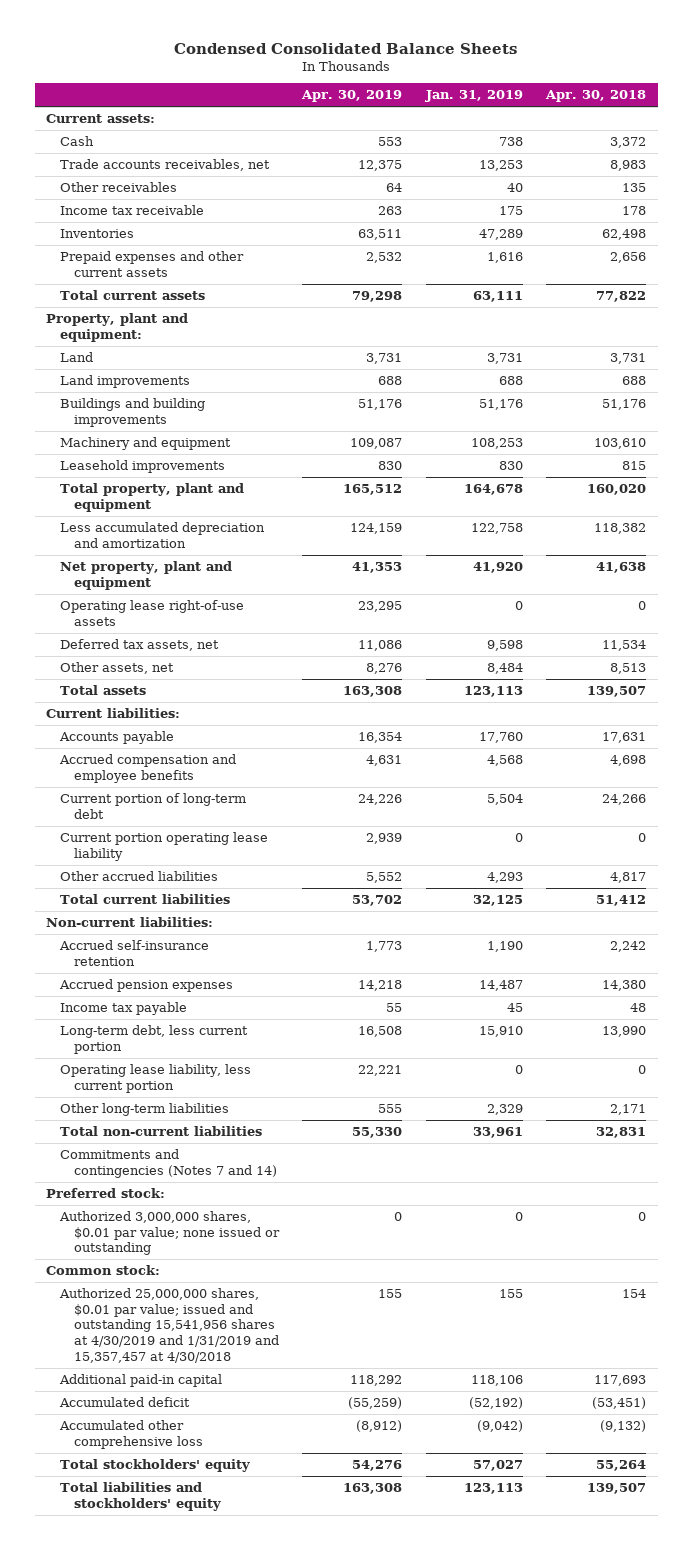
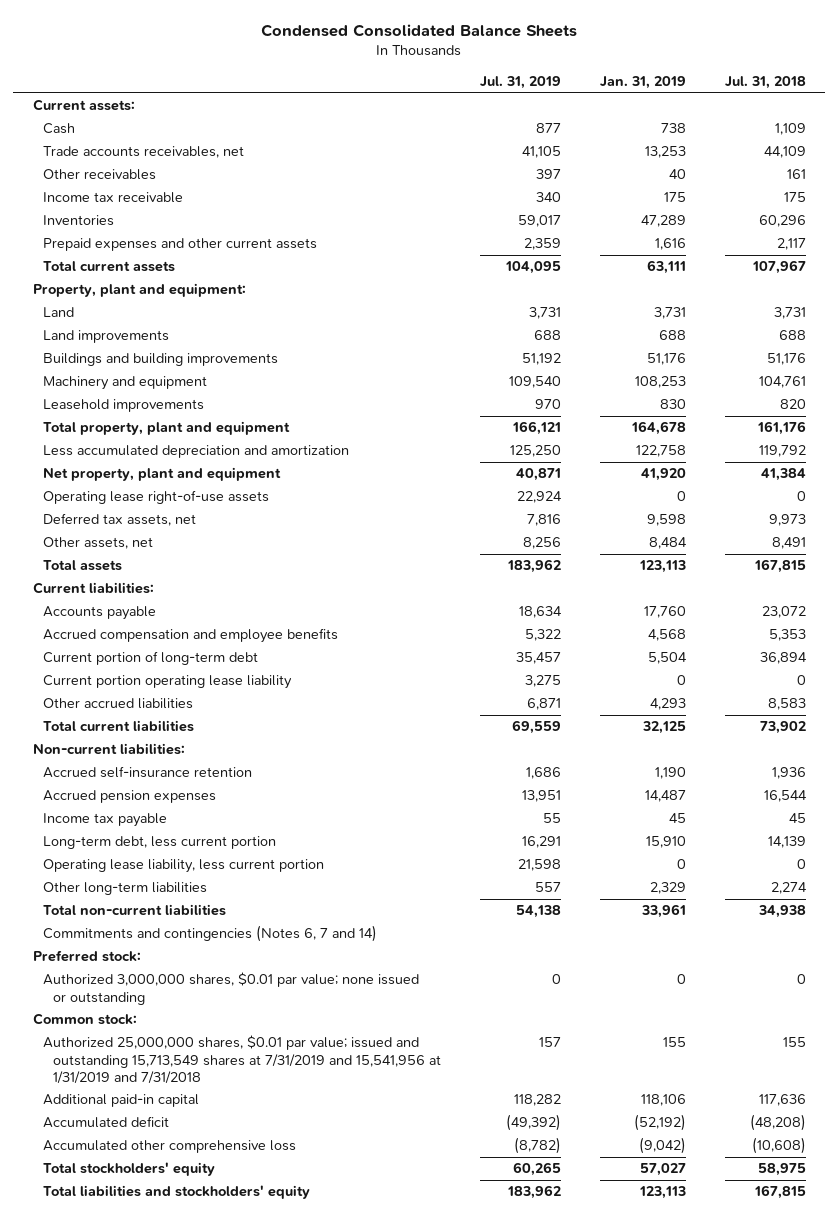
[301,90,403,103] Apr. 30, 2019 -> none
[545,90,647,103] Apr. 30, 2018 -> none
none -> [480,76,562,90] Jul. 31, 2019
none -> [724,76,806,90] Jul. 31, 2018
[59,1149,277,1178] Commitments and contingencies (Notes 7 and 14) -> [42,925,377,943] Commitments and contingencies (Notes 6, 7 and 14)
[58,1288,279,1363] Authorized 25,000,000 shares, $0.01 par value; issued and outstanding 15,541,956 shares at 4/30/2019 and 1/31/2019 and 15,357,457 at 4/30/2018 -> [42,1035,442,1084] Authorized 25,000,000 shares, $0.01 par value; issued and outstanding 15,713,549 shares at 7/31/2019 and 15,541,956 at 1/31/2019 and 7/31/2018

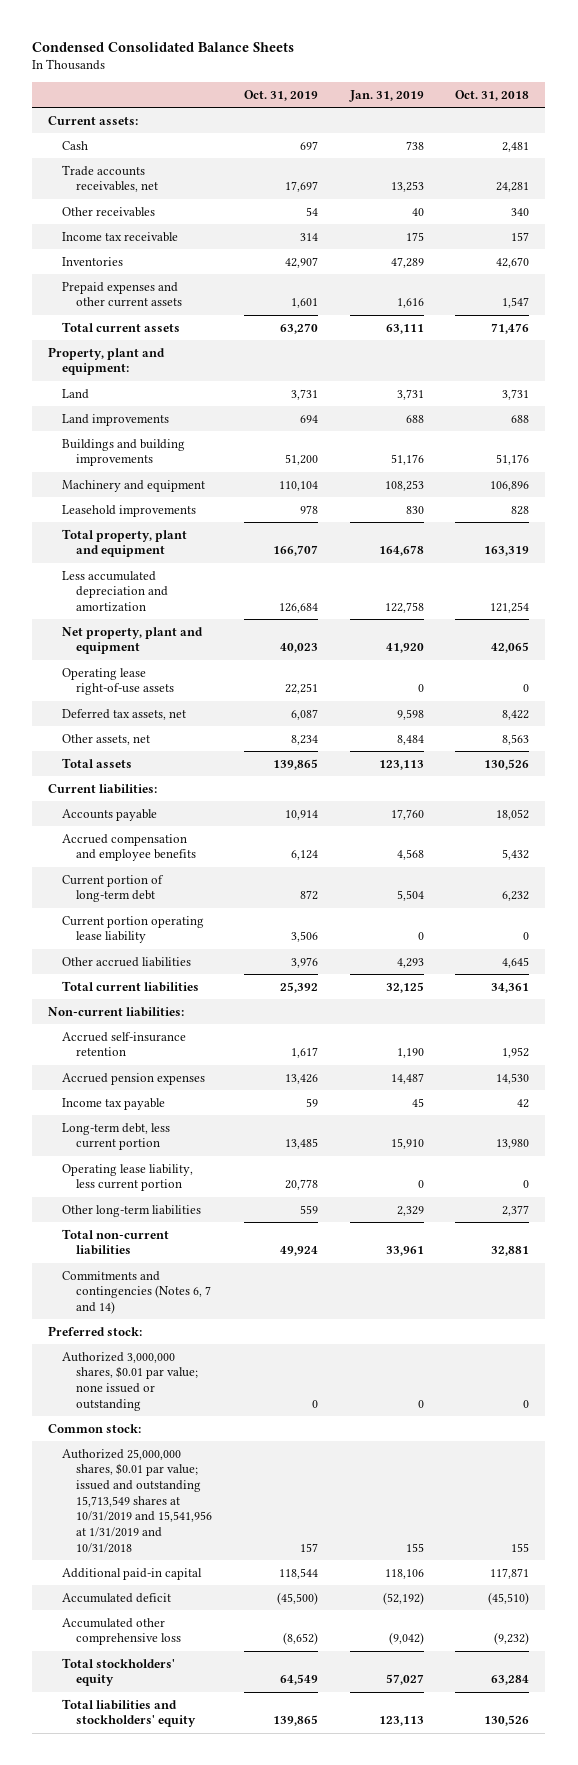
[480,76,562,90] Jul. 31, 2019 -> none
[724,76,806,90] Jul. 31, 2018 -> none
none -> [243,89,318,101] Oct. 31, 2019
none -> [455,89,530,101] Oct. 31, 2018
[42,1035,442,1084] Authorized 25,000,000 shares, $0.01 par value; issued and outstanding 15,713,549 shares at 7/31/2019 and 15,541,956 at 1/31/2019 and 7/31/2018 -> [62,1448,213,1553] Authorized 25,000,000 shares, $0.01 par value; issued and outstanding 15,713,549 shares at 10/31/2019 and 15,541,956 at 1/31/2019 and 10/31/2018

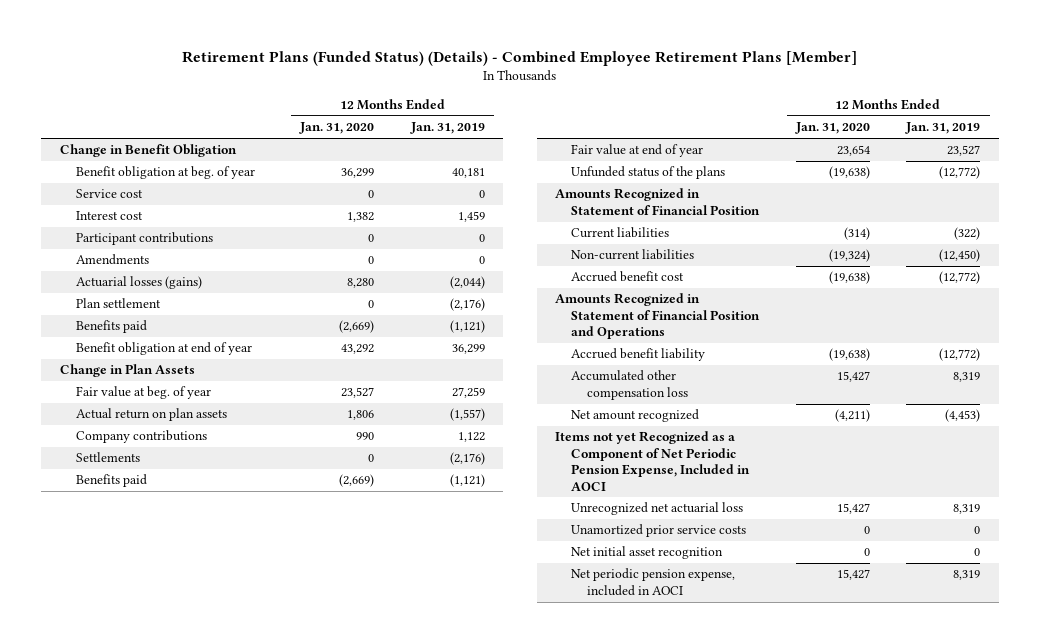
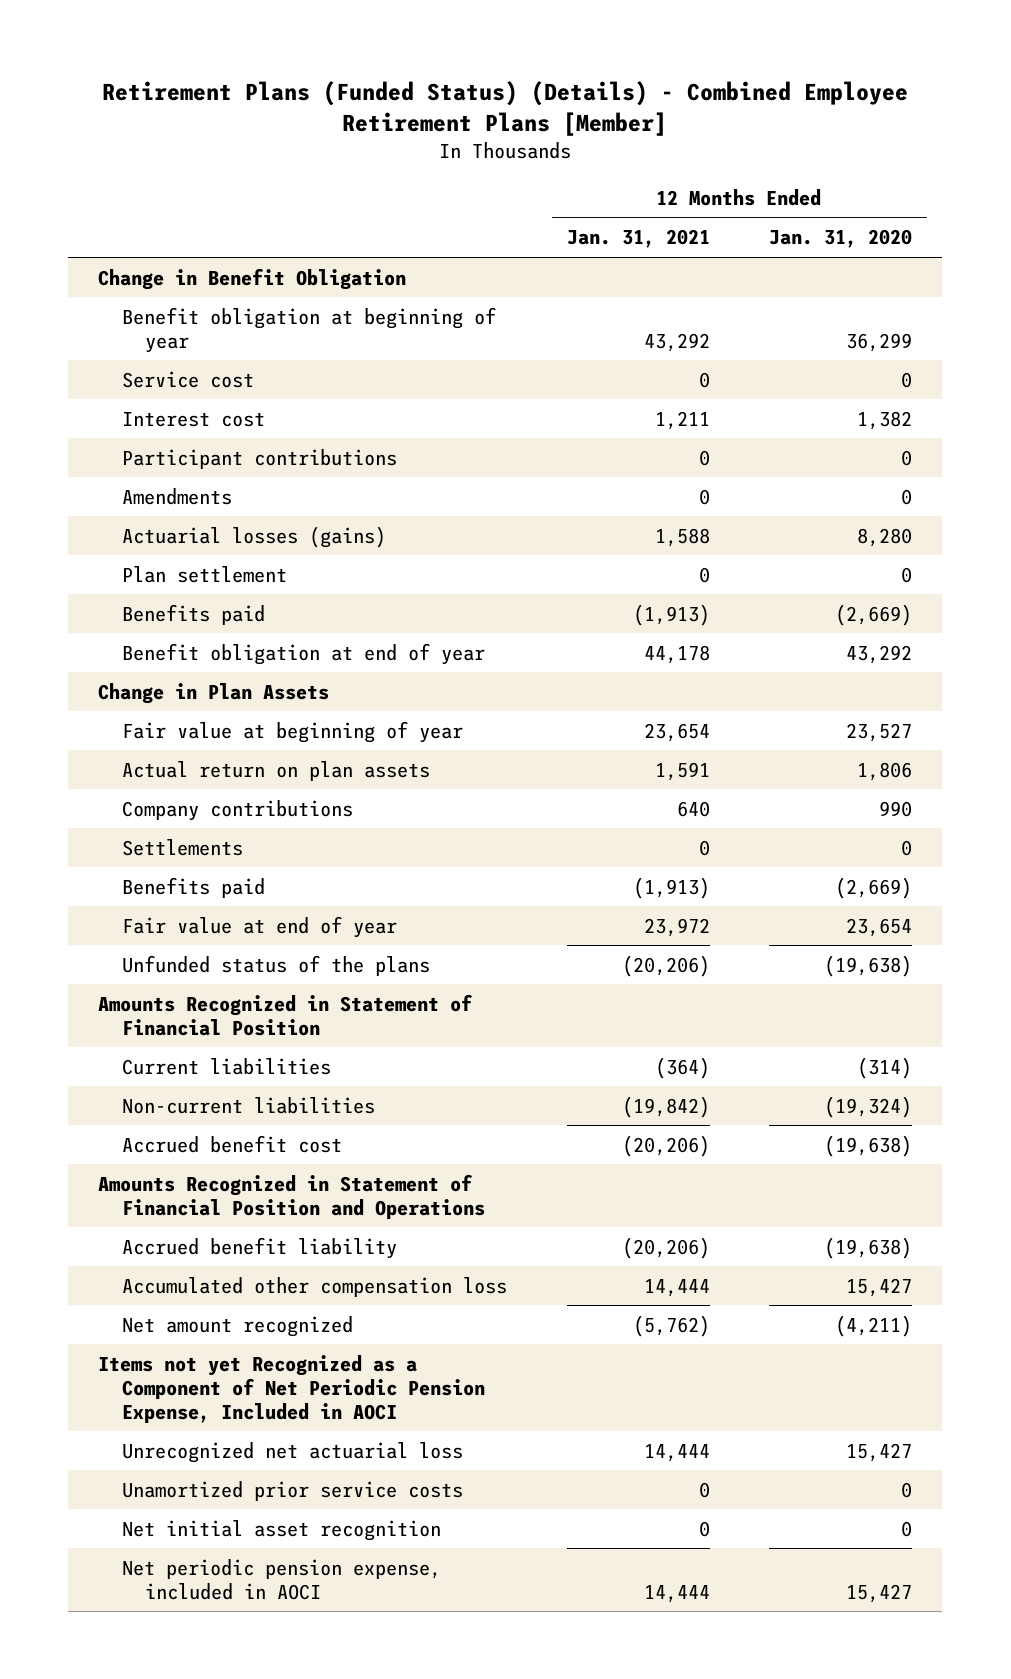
[409,122,485,135] Jan. 31, 2019 -> none
none -> [566,229,710,249] Jan. 31, 2021
[75,166,255,180] Benefit obligation at beg. of year -> [121,306,496,353] Benefit obligation at beginning of year
[75,386,211,400] Fair value at beg. of year -> [121,720,463,743] Fair value at beginning of year

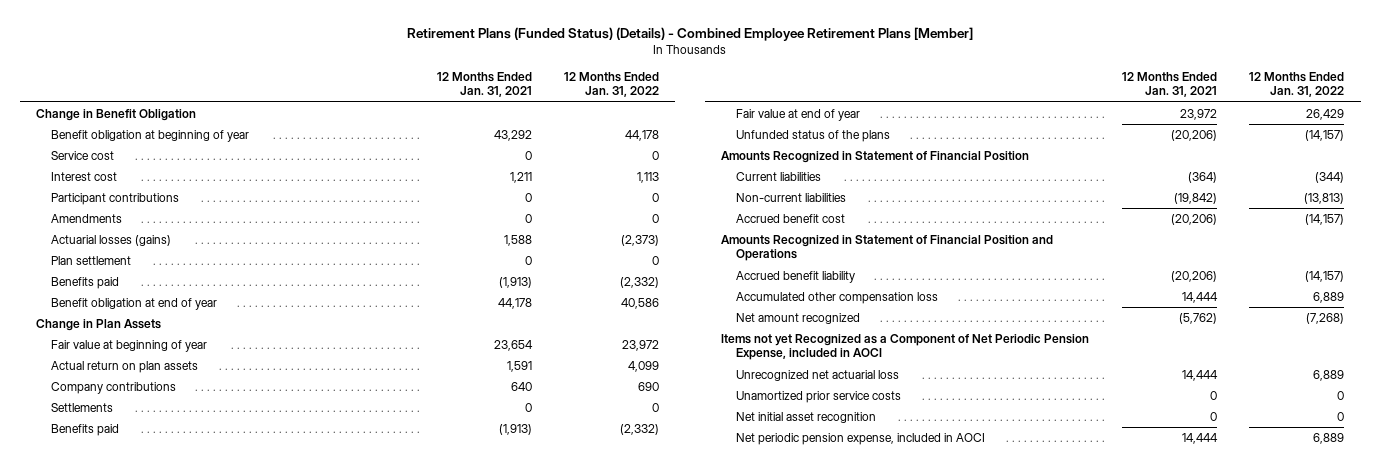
[769,229,913,249] Jan. 31, 2020 -> none
none -> [564,71,660,98] 12 Months Ended Jan. 31, 2022
[98,1354,485,1423] Items not yet Recognized as a Component of Net Periodic Pension Expense, Included in AOCI -> [721,333,1090,361] Items not yet Recognized as a Component of Net Periodic Pension Expense, included in AOCI

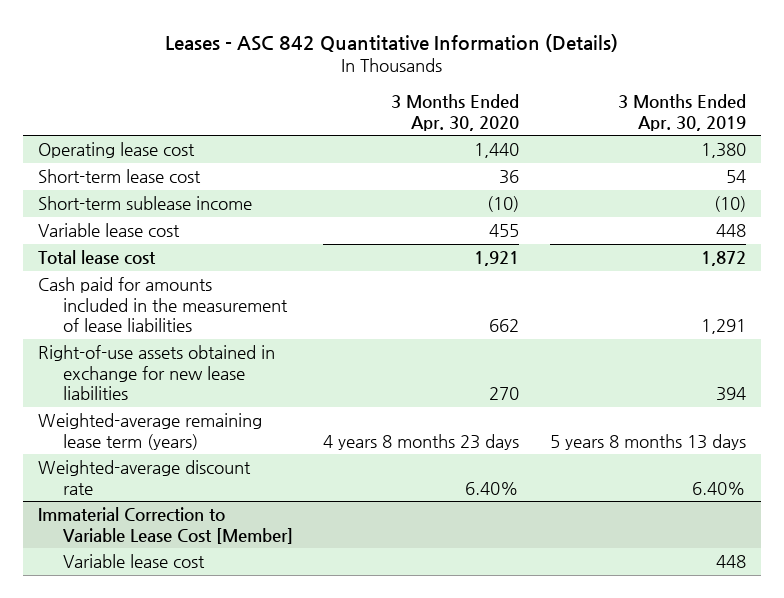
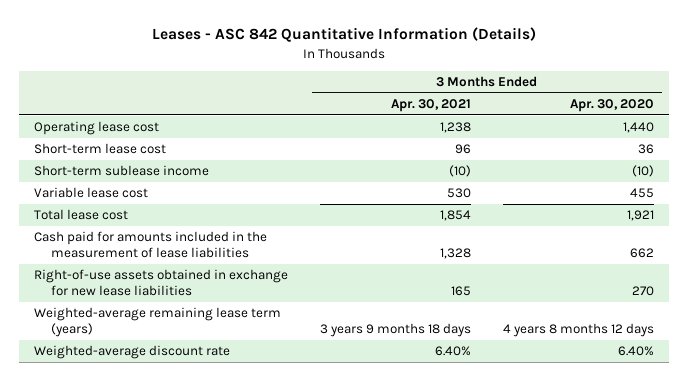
[617,93,746,131] 3 Months Ended Apr. 30, 2019 -> none
none -> [390,98,471,112] Apr. 30, 2021
[323,433,520,450] 4 years 8 months 23 days -> [502,323,654,338] 4 years 8 months 12 days
[38,507,294,544] Immaterial Correction to Variable Lease Cost [Member] -> none
[63,554,206,569] Variable lease cost -> none

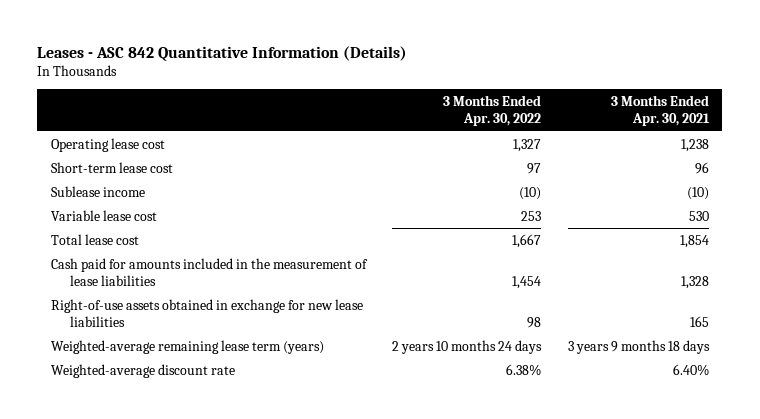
[569,98,654,112] Apr. 30, 2020 -> none
none -> [443,94,542,127] 3 Months Ended Apr. 30, 2022
[34,165,210,177] Short-term sublease income -> [50,185,145,197] Sublease income

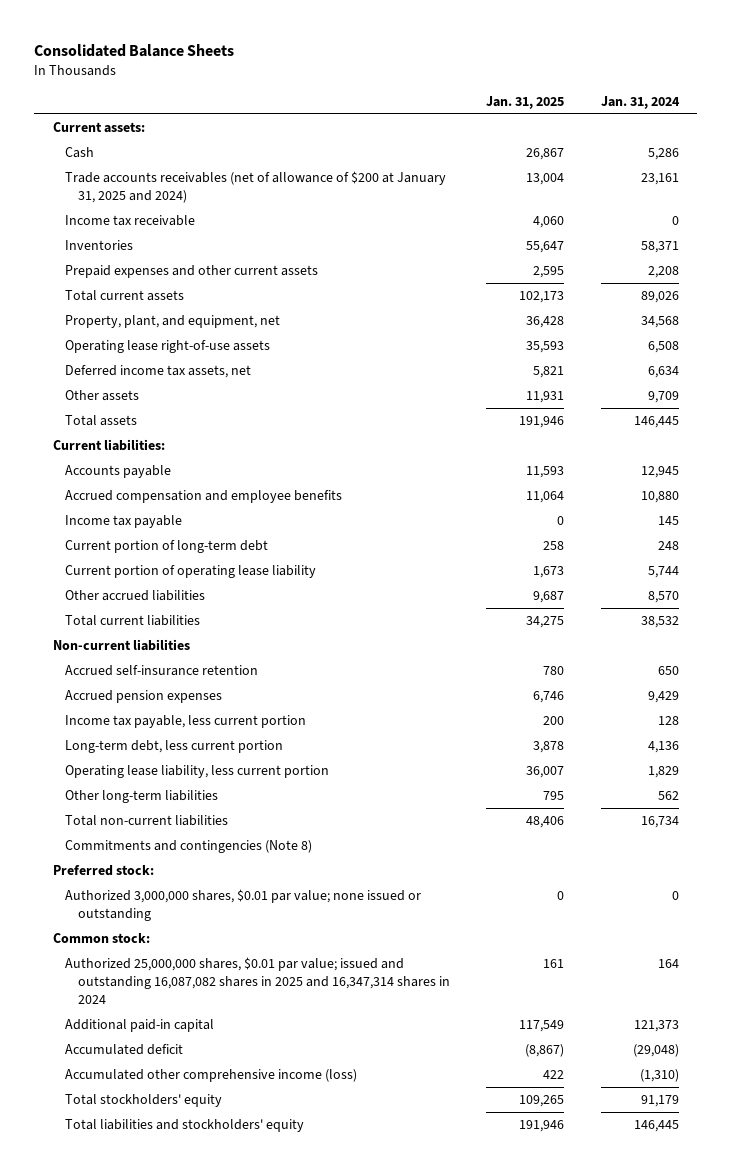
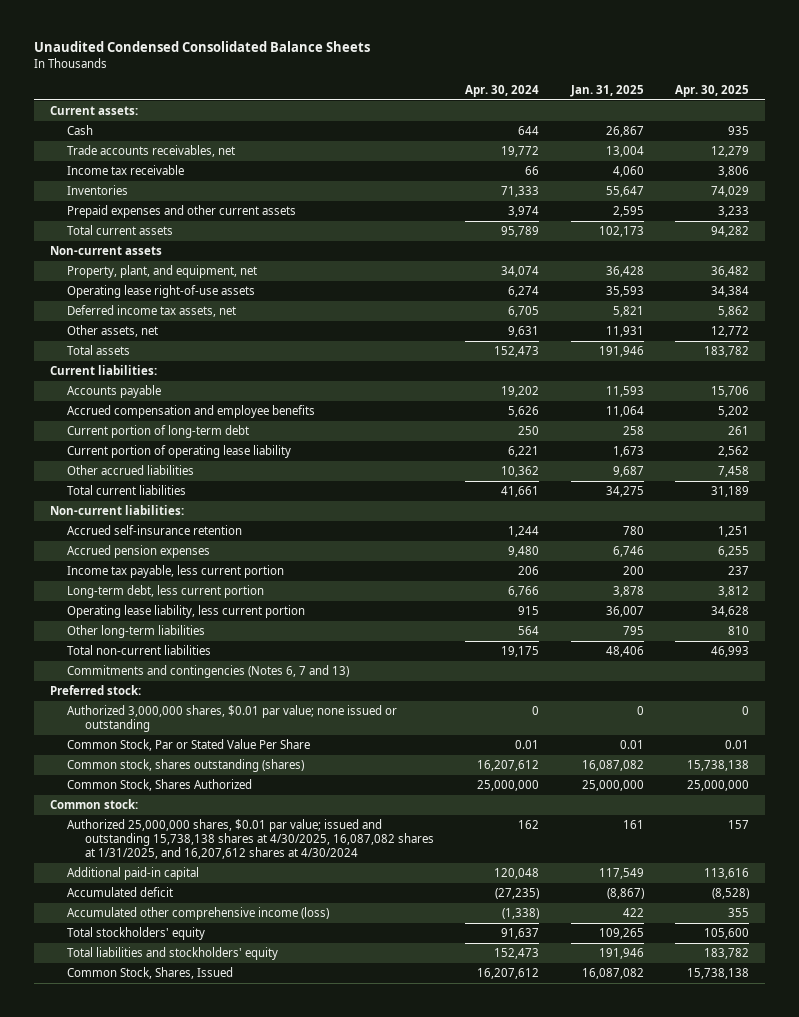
[34,44,235,58] Consolidated Balance Sheets -> [34,41,371,53] Unaudited Condensed Consolidated Balance Sheets
[600,96,680,110] Jan. 31, 2024 -> none
none -> [465,84,540,97] Apr. 30, 2024
none -> [675,84,750,97] Apr. 30, 2025
[65,171,447,203] Trade accounts receivables (net of allowance of $200 at January 31, 2025 and 2024) -> [67,145,236,158] Trade accounts receivables, net
none -> [50,246,163,256] Non-current assets
[65,390,140,402] Other assets -> [67,325,159,338] Other assets, net
[65,515,183,529] Income tax payable -> none
[52,639,190,652] Non-current liabilities -> [50,505,185,516] Non-current liabilities:
[65,840,313,854] Commitments and contingencies (Note 8) -> [67,665,350,679] Commitments and contingencies (Notes 6, 7 and 13)
none -> [67,739,311,752] Common Stock, Par or Stated Value Per Share
none -> [67,759,305,773] Common stock, shares outstanding (shares)
none -> [67,779,253,792] Common Stock, Shares Authorized
[65,957,451,1004] Authorized 25,000,000 shares, $0.01 par value; issued and outstanding 16,087,082 shares in 2025 and 16,347,314 shares in 2024 -> [67,819,434,859] Authorized 25,000,000 shares, $0.01 par value; issued and outstanding 15,738,138 shares at 4/30/2025, 16,087,082 shares at 1/31/2025, and 16,207,612 shares at 4/30/2024
none -> [67,967,234,980] Common Stock, Shares, Issued

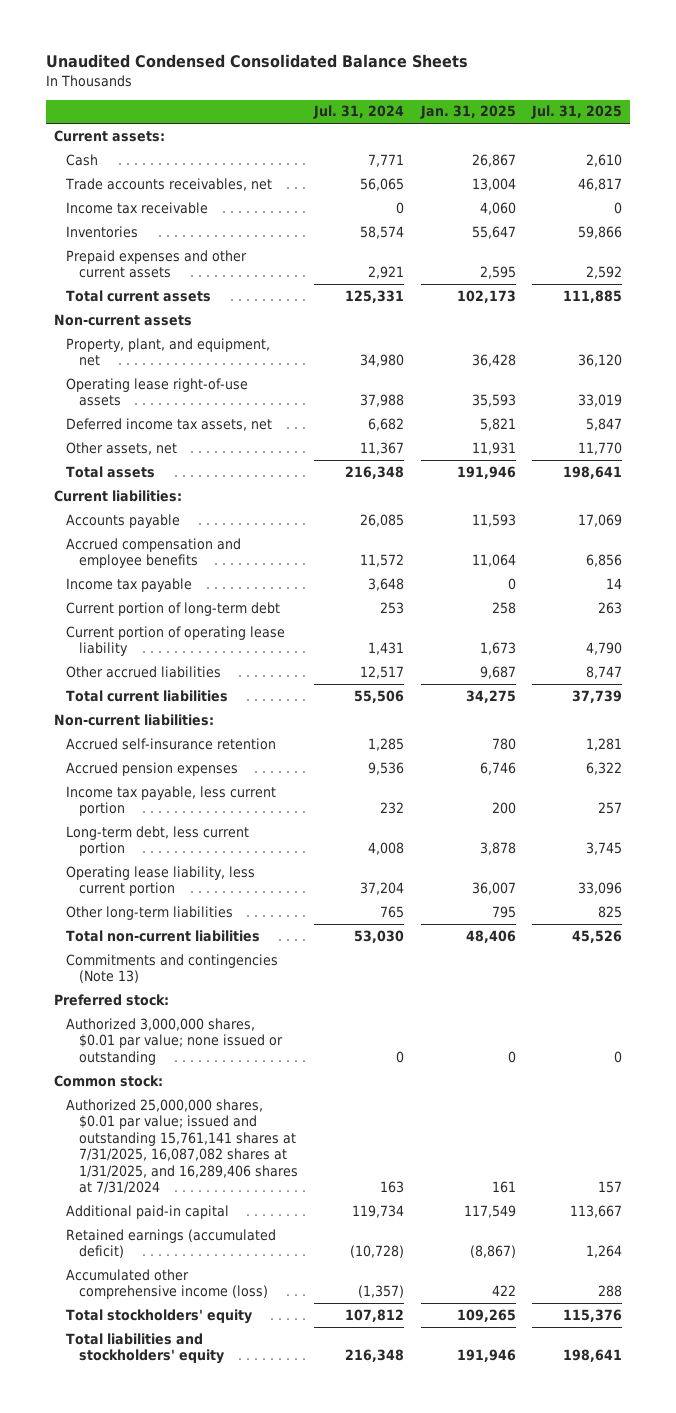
[465,84,540,97] Apr. 30, 2024 -> none
[675,84,750,97] Apr. 30, 2025 -> none
none -> [313,105,405,120] Jul. 31, 2024
none -> [531,105,623,120] Jul. 31, 2025
none -> [66,577,193,592] Income tax payable
[67,665,350,679] Commitments and contingencies (Notes 6, 7 and 13) -> [66,953,279,984] Commitments and contingencies (Note 13)
[67,739,311,752] Common Stock, Par or Stated Value Per Share -> none
[67,759,305,773] Common stock, shares outstanding (shares) -> none
[67,779,253,792] Common Stock, Shares Authorized -> none
[67,819,434,859] Authorized 25,000,000 shares, $0.01 par value; issued and outstanding 15,738,138 shares at 4/30/2025, 16,087,082 shares at 1/31/2025, and 16,207,612 shares at 4/30/2024 -> [66,1098,298,1194] Authorized 25,000,000 shares, $0.01 par value; issued and outstanding 15,761,141 shares at 7/31/2025, 16,087,082 shares at 1/31/2025, and 16,289,406 shares at 7/31/2024
[67,887,174,898] Accumulated deficit -> [66,1228,277,1259] Retained earnings (accumulated deficit)
[67,967,234,980] Common Stock, Shares, Issued -> none

